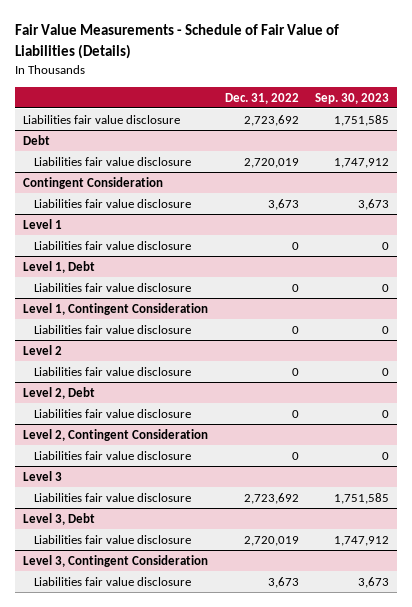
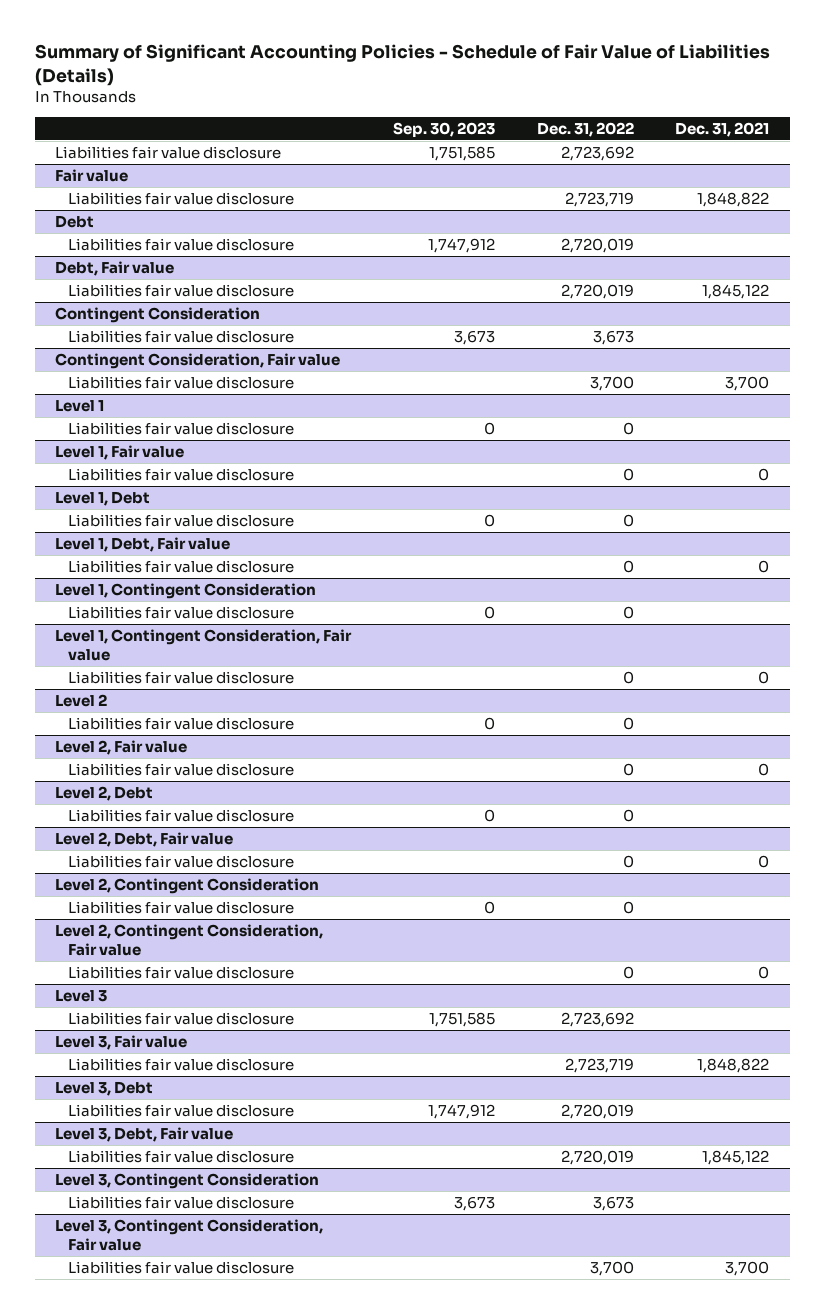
[14,24,339,60] Fair Value Measurements - Schedule of Fair Value of Liabilities (Details) -> [34,44,770,86] Summary of Significant Accounting Policies - Schedule of Fair Value of Liabilities (Details)
none -> [675,122,770,138] Dec. 31, 2021
none -> [55,168,129,182] Fair value
none -> [67,191,294,205] Liabilities fair value disclosure
none -> [55,260,175,276] Debt, Fair value
none -> [67,283,294,297] Liabilities fair value disclosure
none -> [55,352,341,369] Contingent Consideration, Fair value
none -> [67,375,294,389] Liabilities fair value disclosure
none -> [55,444,185,460] Level 1, Fair value
none -> [67,467,294,481] Liabilities fair value disclosure
none -> [55,536,231,552] Level 1, Debt, Fair value
none -> [67,559,294,573] Liabilities fair value disclosure
none -> [55,628,353,661] Level 1, Contingent Consideration, Fair value
none -> [67,670,294,684] Liabilities fair value disclosure
none -> [55,739,188,755] Level 2, Fair value
none -> [67,762,294,776] Liabilities fair value disclosure
none -> [55,831,234,847] Level 2, Debt, Fair value
none -> [67,854,294,868] Liabilities fair value disclosure
none -> [55,923,324,956] Level 2, Contingent Consideration, Fair value
none -> [67,965,294,979] Liabilities fair value disclosure
none -> [55,1034,188,1050] Level 3, Fair value
none -> [67,1057,294,1071] Liabilities fair value disclosure
none -> [55,1126,234,1142] Level 3, Debt, Fair value
none -> [67,1149,294,1163] Liabilities fair value disclosure
none -> [55,1218,324,1251] Level 3, Contingent Consideration, Fair value
none -> [67,1260,294,1274] Liabilities fair value disclosure

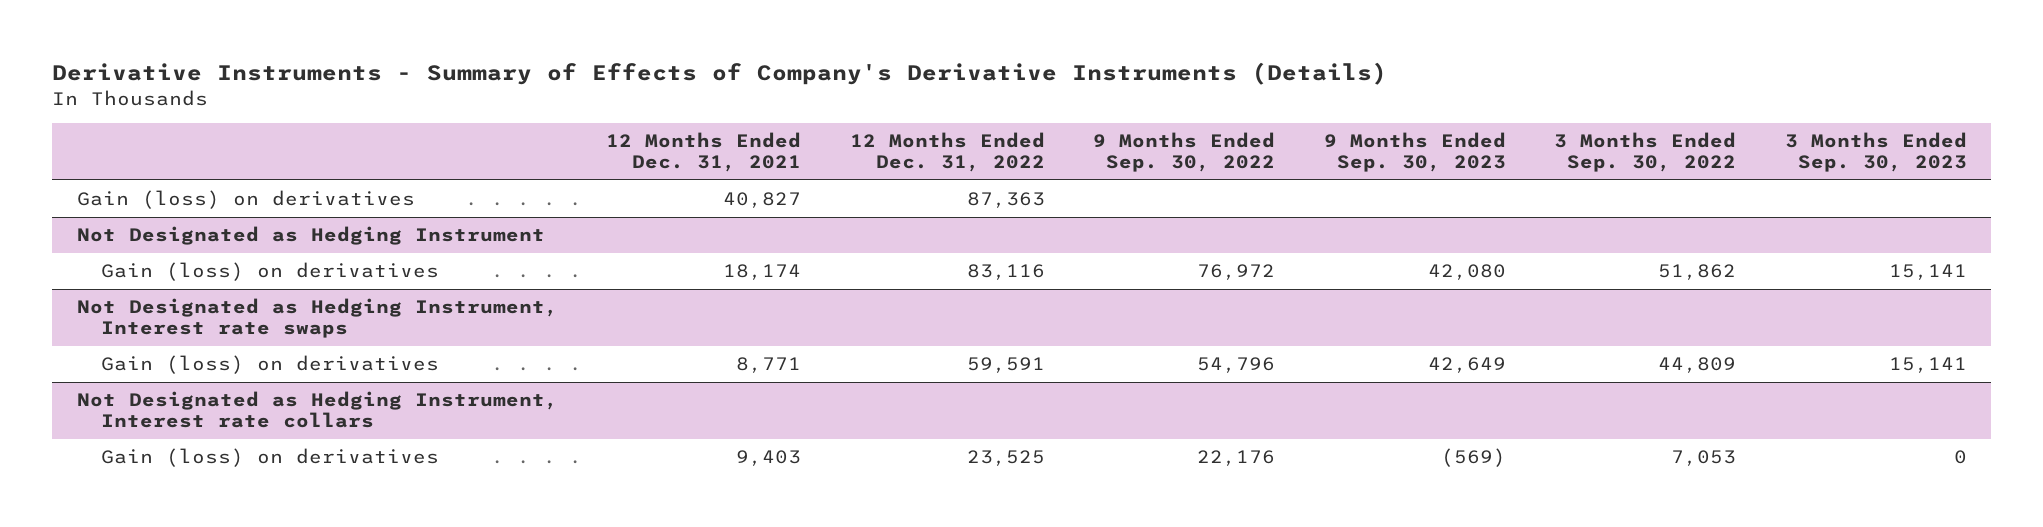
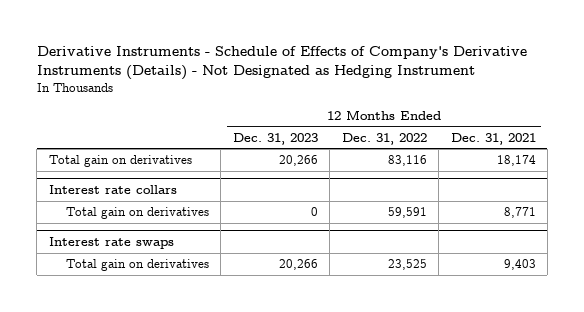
[52,62,1388,86] Derivative Instruments - Summary of Effects of Company's Derivative Instruments (Details) -> [36,46,527,81] Derivative Instruments - Schedule of Effects of Company's Derivative Instruments (Details) - Not Designated as Hedging Instrument
[1093,131,1276,173] 9 Months Ended Sep. 30, 2022 -> none
[1323,131,1506,173] 9 Months Ended Sep. 30, 2023 -> none
[1554,131,1737,173] 3 Months Ended Sep. 30, 2022 -> none
[1784,131,1967,173] 3 Months Ended Sep. 30, 2023 -> none
none -> [232,132,318,145] Dec. 31, 2023
[76,298,558,339] Not Designated as Hedging Instrument, Interest rate swaps -> none
[76,391,558,429] Not Designated as Hedging Instrument, Interest rate collars -> none
[100,448,439,468] Gain (loss) on derivatives -> none
[76,190,415,210] Gain (loss) on derivatives -> [48,155,192,168] Total gain on derivatives
[723,192,802,209] 40,827 -> [496,155,536,167] 18,174
[966,192,1045,209] 87,363 -> [387,155,427,167] 83,116
[76,226,545,246] Not Designated as Hedging Instrument -> [48,185,177,195] Interest rate collars
[100,262,439,282] Gain (loss) on derivatives -> [66,207,210,220] Total gain on derivatives
[723,264,802,281] 18,174 -> [503,207,536,219] 8,771
[966,264,1045,281] 83,116 -> [387,207,427,219] 59,591
none -> [48,237,174,250] Interest rate swaps
[100,355,439,375] Gain (loss) on derivatives -> [66,259,210,272] Total gain on derivatives
[736,357,802,374] 8,771 -> [503,259,536,271] 9,403
[966,357,1045,374] 59,591 -> [387,259,427,271] 23,525

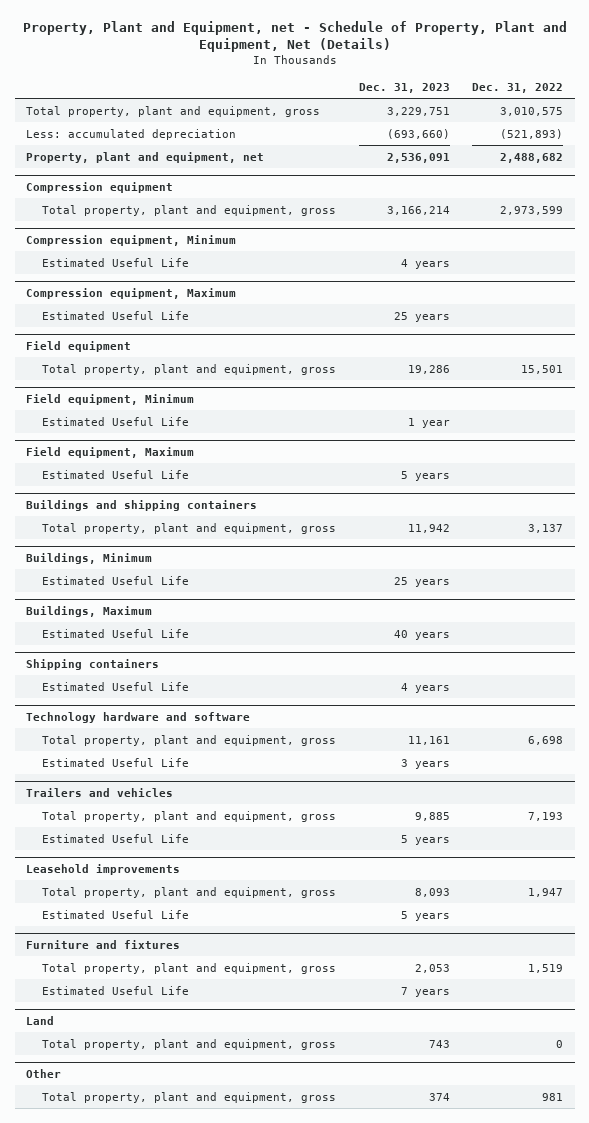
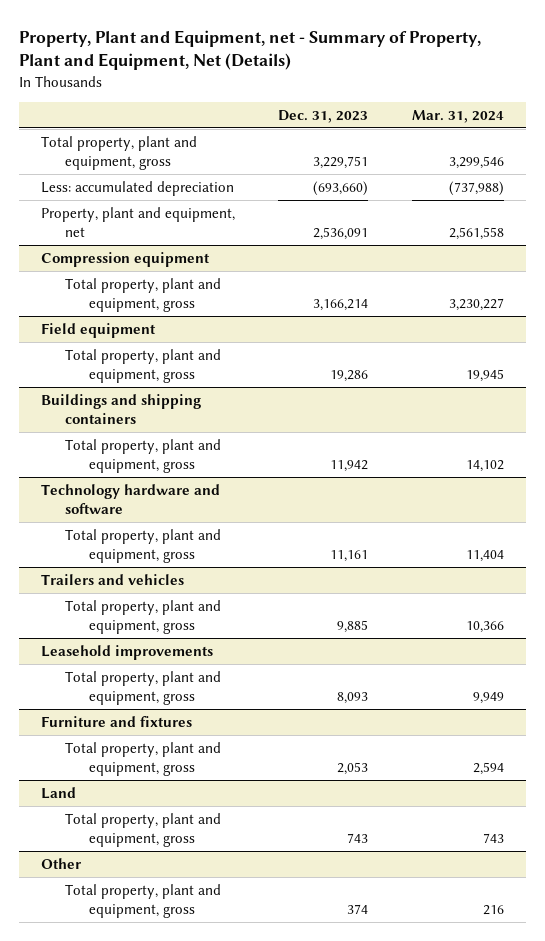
[22,20,567,53] Property, Plant and Equipment, net - Schedule of Property, Plant and Equipment, Net (Details) -> [19,29,482,71] Property, Plant and Equipment, net - Summary of Property, Plant and Equipment, Net (Details)
[472,82,564,93] Dec. 31, 2022 -> none
none -> [411,109,504,123] Mar. 31, 2024
[26,234,237,246] Compression equipment, Minimum -> none
[41,257,189,267] Estimated Useful Life -> none
[26,287,237,299] Compression equipment, Maximum -> none
[41,310,189,320] Estimated Useful Life -> none
[26,393,195,405] Field equipment, Minimum -> none
[41,416,189,426] Estimated Useful Life -> none
[26,446,195,458] Field equipment, Maximum -> none
[41,469,189,479] Estimated Useful Life -> none
[26,552,153,564] Buildings, Minimum -> none
[41,575,189,585] Estimated Useful Life -> none
[26,605,153,617] Buildings, Maximum -> none
[41,628,189,638] Estimated Useful Life -> none
[26,658,160,670] Shipping containers -> none
[41,681,189,691] Estimated Useful Life -> none
[41,757,189,767] Estimated Useful Life -> none
[41,833,189,843] Estimated Useful Life -> none
[41,909,189,919] Estimated Useful Life -> none
[41,985,189,995] Estimated Useful Life -> none

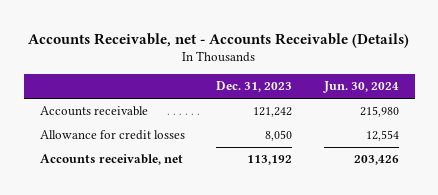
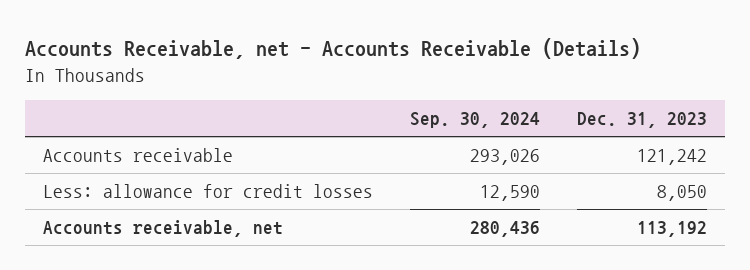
[322,81,399,94] Jun. 30, 2024 -> none
none -> [410,112,541,129] Sep. 30, 2024
[39,130,185,141] Allowance for credit losses -> [43,184,374,199] Less: allowance for credit losses

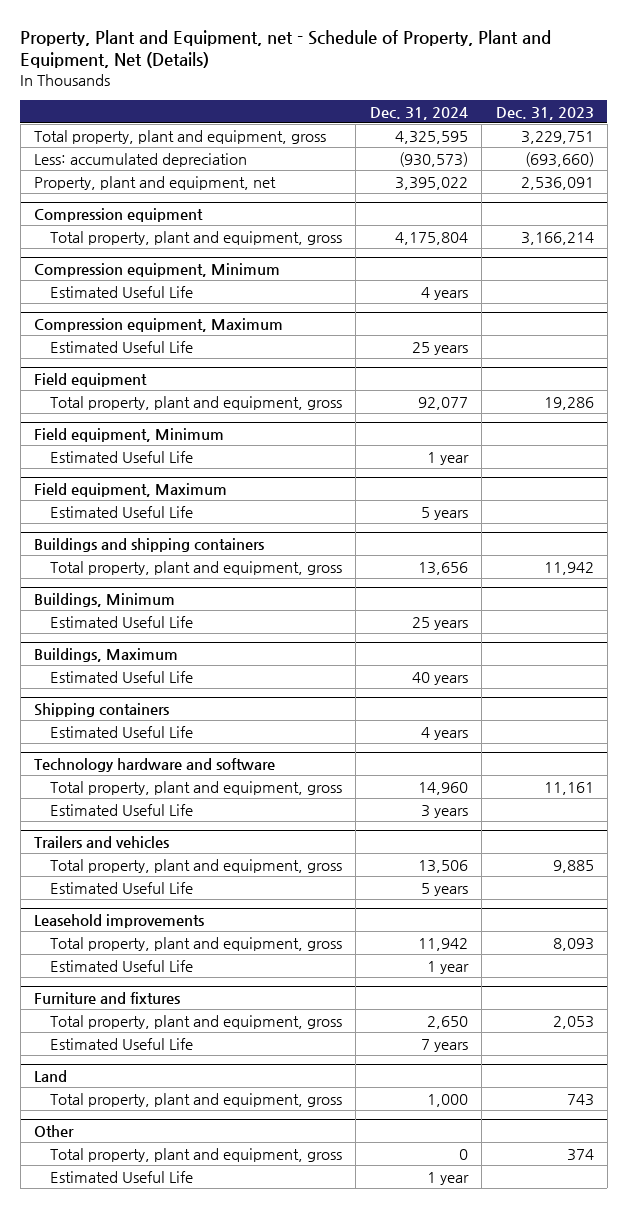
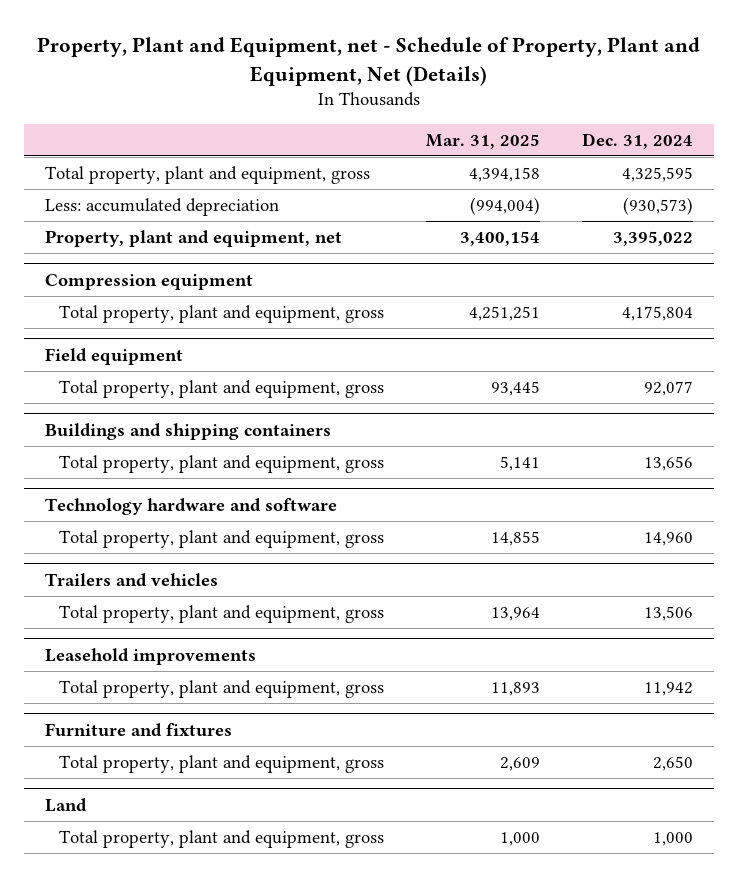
[495,106,594,120] Dec. 31, 2023 -> none
none -> [426,133,541,149] Mar. 31, 2025
[33,262,280,277] Compression equipment, Minimum -> none
[49,285,193,298] Estimated Useful Life -> none
[33,317,283,332] Compression equipment, Maximum -> none
[49,340,193,353] Estimated Useful Life -> none
[33,427,224,442] Field equipment, Minimum -> none
[49,450,193,463] Estimated Useful Life -> none
[33,482,227,497] Field equipment, Maximum -> none
[49,505,193,518] Estimated Useful Life -> none
[33,592,175,607] Buildings, Minimum -> none
[49,615,193,628] Estimated Useful Life -> none
[33,647,178,662] Buildings, Maximum -> none
[49,670,193,683] Estimated Useful Life -> none
[33,702,169,717] Shipping containers -> none
[49,725,193,738] Estimated Useful Life -> none
[49,803,193,816] Estimated Useful Life -> none
[49,881,193,894] Estimated Useful Life -> none
[49,959,193,972] Estimated Useful Life -> none
[49,1037,193,1050] Estimated Useful Life -> none
[33,1124,74,1137] Other -> none
[49,1147,342,1162] Total property, plant and equipment, gross -> none
[49,1170,193,1183] Estimated Useful Life -> none

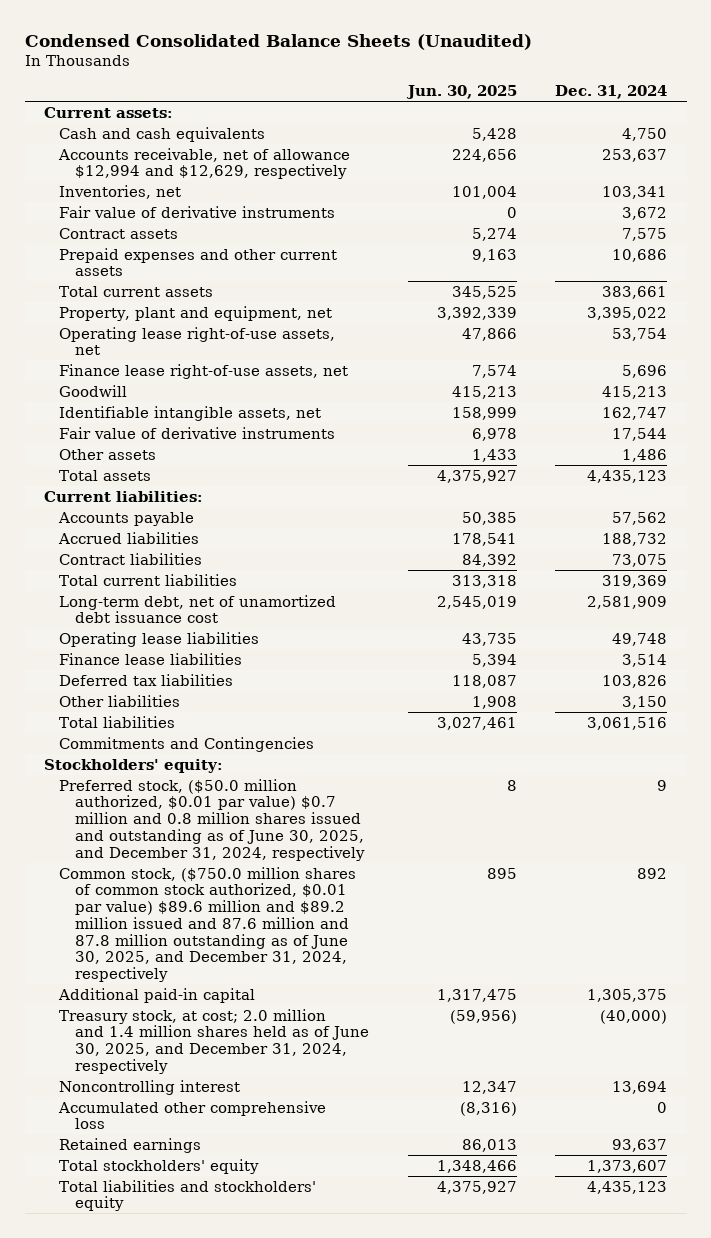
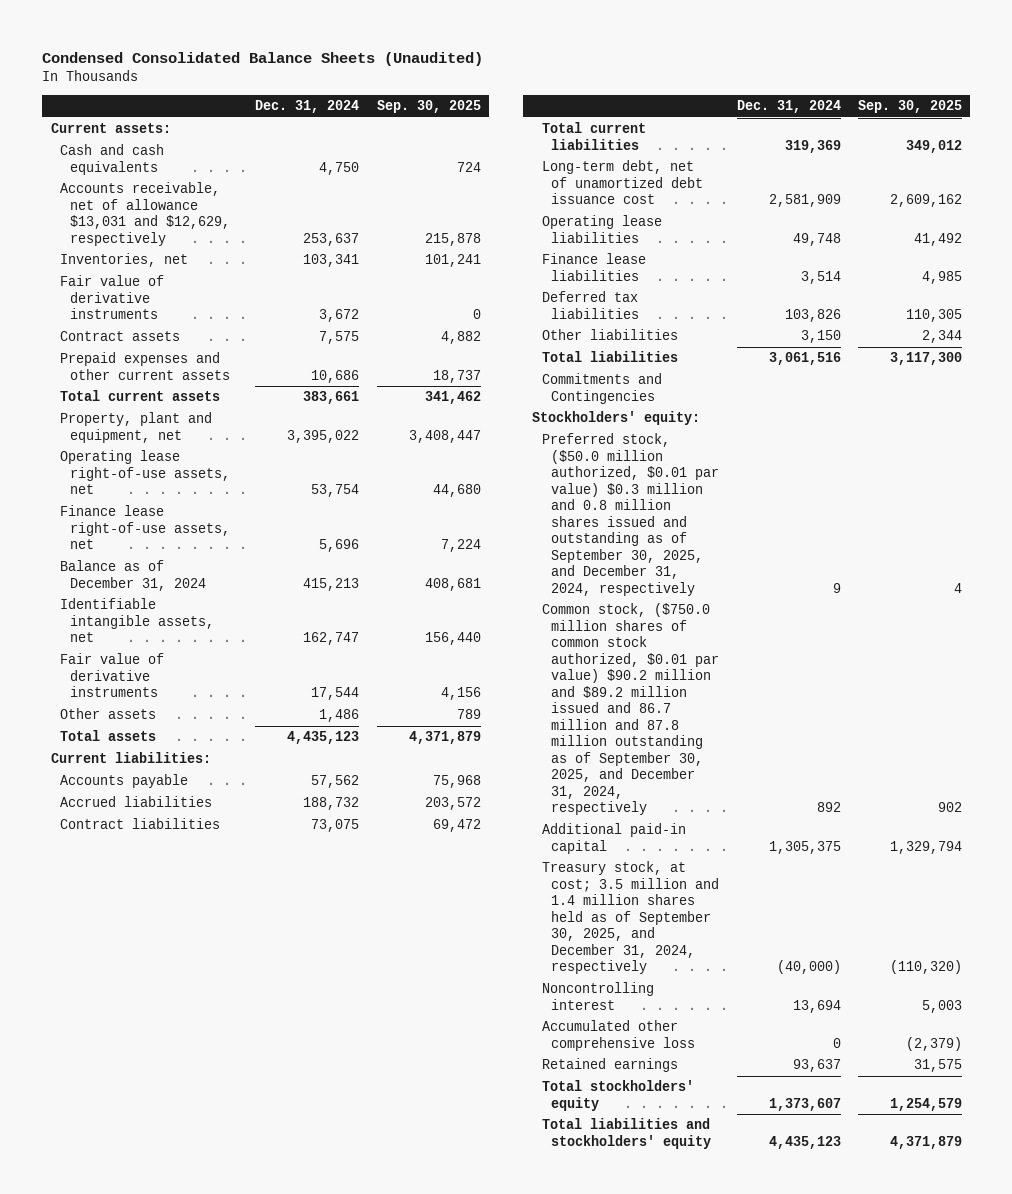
[405,85,517,100] Jun. 30, 2025 -> none
none -> [376,100,481,114] Sep. 30, 2025
[58,147,351,180] Accounts receivable, net of allowance $12,994 and $12,629, respectively -> [60,182,230,246] Accounts receivable, net of allowance $13,031 and $12,629, respectively
[59,384,128,397] Goodwill -> [60,560,206,591] Balance as of December 31, 2024
[59,778,366,861] Preferred stock, ($50.0 million authorized, $0.01 par value) $0.7 million and 0.8 million shares issued and outstanding as of June 30, 2025, and December 31, 2024, respectively -> [541,433,720,596] Preferred stock, ($50.0 million authorized, $0.01 par value) $0.3 million and 0.8 million shares issued and outstanding as of September 30, 2025, and December 31, 2024, respectively
[59,866,357,983] Common stock, ($750.0 million shares of common stock authorized, $0.01 par value) $89.6 million and $89.2 million issued and 87.6 million and 87.8 million outstanding as of June 30, 2025, and December 31, 2024, respectively -> [541,603,720,816] Common stock, ($750.0 million shares of common stock authorized, $0.01 par value) $90.2 million and $89.2 million issued and 86.7 million and 87.8 million outstanding as of September 30, 2025, and December 31, 2024, respectively
[59,1008,370,1074] Treasury stock, at cost; 2.0 million and 1.4 million shares held as of June 30, 2025, and December 31, 2024, respectively -> [541,861,720,975] Treasury stock, at cost; 3.5 million and 1.4 million shares held as of September 30, 2025, and December 31, 2024, respectively

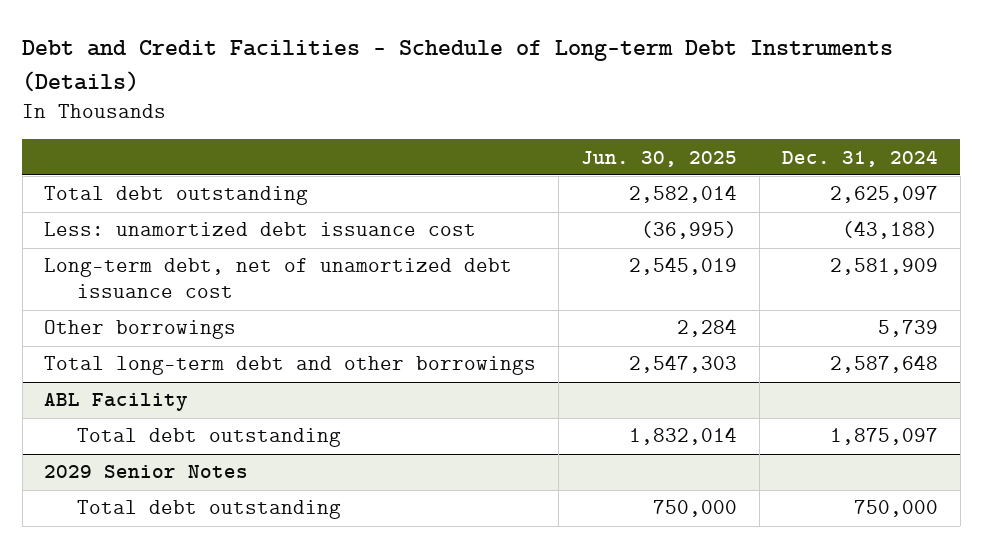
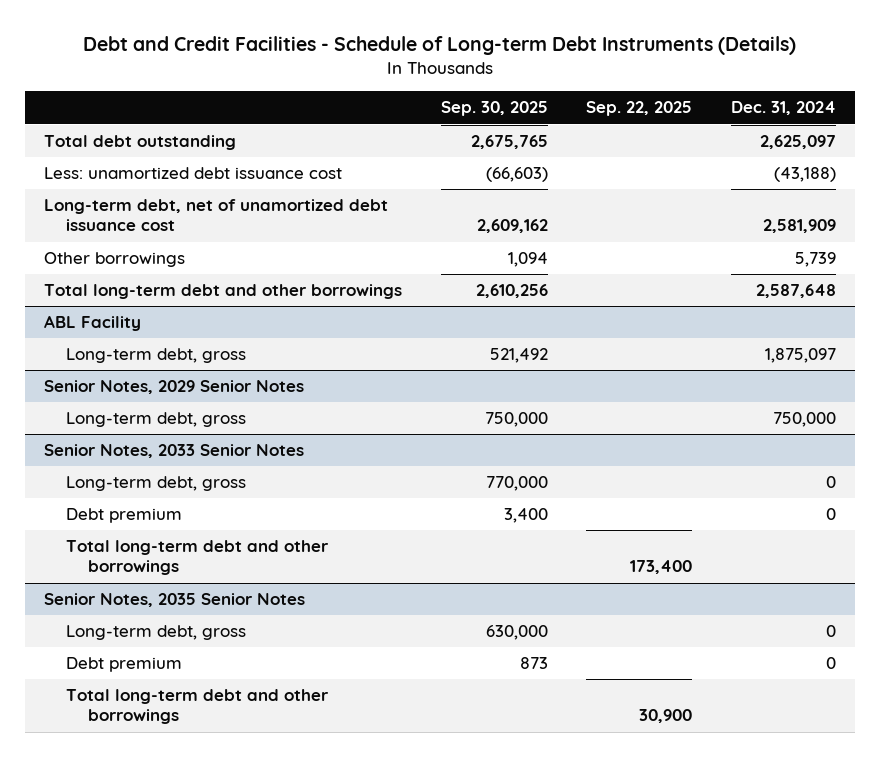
[581,150,738,167] Jun. 30, 2025 -> none
none -> [440,101,548,117] Sep. 30, 2025
none -> [586,101,693,117] Sep. 22, 2025
[76,428,341,448] Total debt outstanding -> [65,348,246,364] Long-term debt, gross
[44,465,249,479] 2029 Senior Notes -> [44,380,305,395] Senior Notes, 2029 Senior Notes
[76,500,341,520] Total debt outstanding -> [65,412,246,428] Long-term debt, gross
none -> [44,444,305,459] Senior Notes, 2033 Senior Notes
none -> [65,476,246,492] Long-term debt, gross
none -> [65,508,182,524] Debt premium
none -> [65,540,329,576] Total long-term debt and other borrowings
none -> [44,593,306,608] Senior Notes, 2035 Senior Notes
none -> [65,625,246,641] Long-term debt, gross
none -> [65,657,182,673] Debt premium
none -> [65,689,329,725] Total long-term debt and other borrowings

